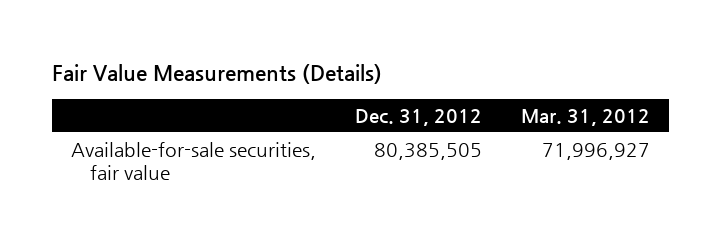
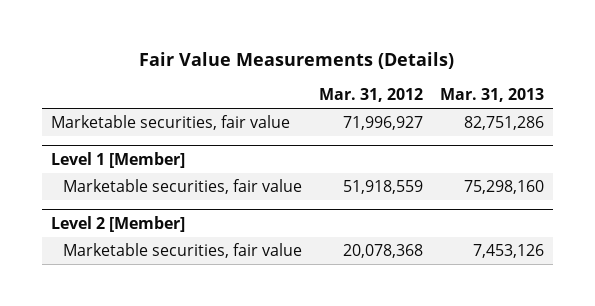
[354,108,482,126] Dec. 31, 2012 -> none
none -> [440,88,545,103] Mar. 31, 2013
[71,141,317,181] Available-for-sale securities, fair value -> [50,115,290,131] Marketable securities, fair value
none -> [50,151,185,168] Level 1 [Member]
none -> [63,179,303,195] Marketable securities, fair value
none -> [50,215,185,232] Level 2 [Member]
none -> [63,243,303,259] Marketable securities, fair value

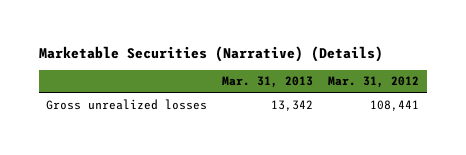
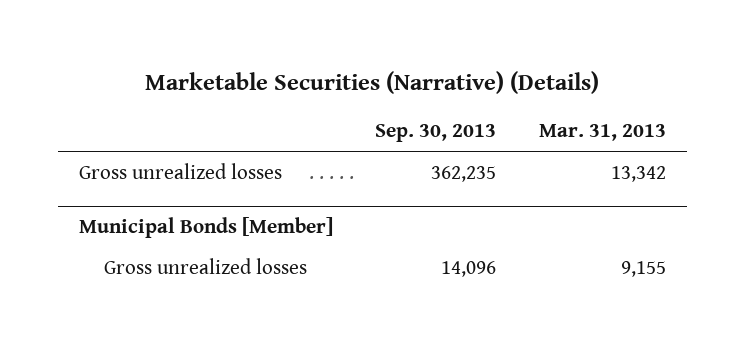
[328,76,420,89] Mar. 31, 2012 -> none
none -> [375,124,497,143] Sep. 30, 2013
none -> [79,216,334,238] Municipal Bonds [Member]
none -> [103,257,307,274] Gross unrealized losses

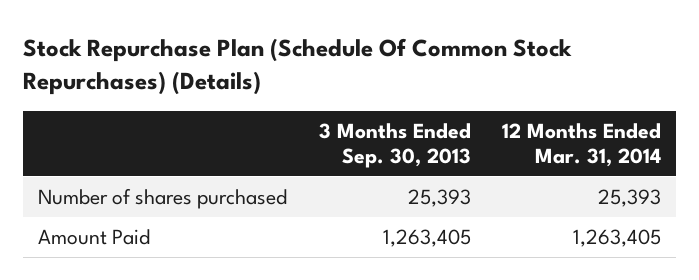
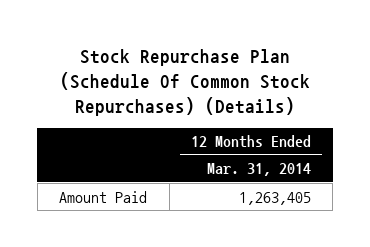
[318,122,471,168] 3 Months Ended Sep. 30, 2013 -> none
[38,187,288,209] Number of shares purchased -> none

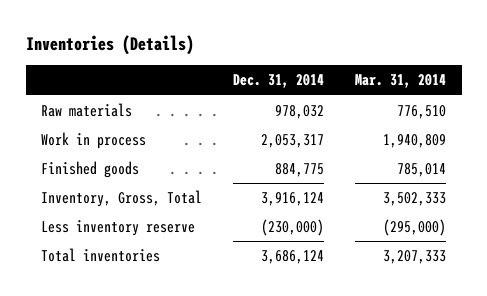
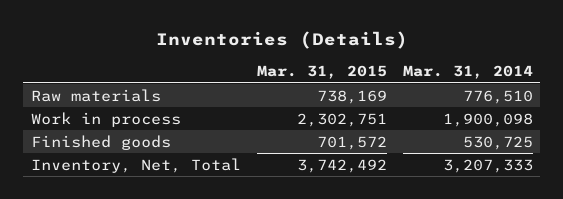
[233,74,325,89] Dec. 31, 2014 -> none
none -> [256,65,387,80] Mar. 31, 2015
[41,190,203,208] Inventory, Gross, Total -> none
[41,220,196,237] Less inventory reserve -> none
[383,134,447,149] 1,940,809 -> [442,112,533,127] 1,900,098
[397,163,447,178] 785,014 -> [462,135,533,150] 530,725
[41,248,161,263] Total inventories -> [30,157,241,173] Inventory, Net, Total

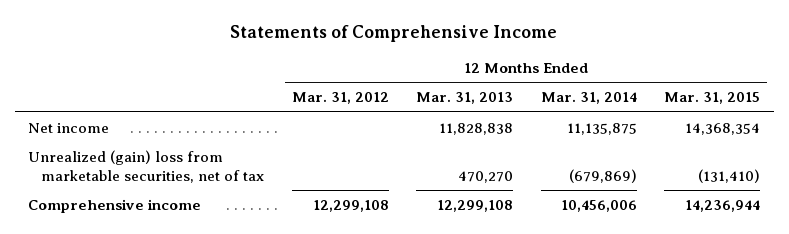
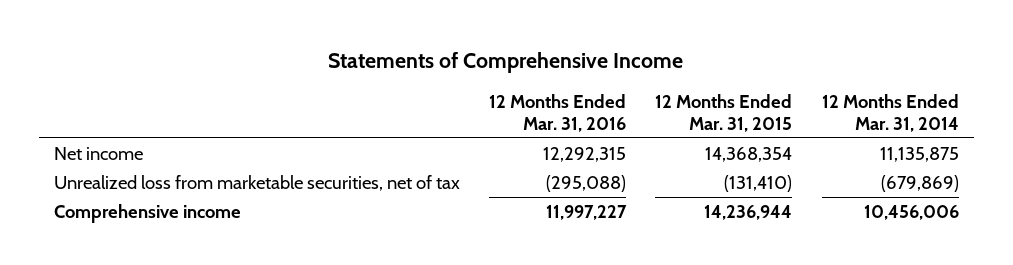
[291,92,389,105] Mar. 31, 2012 -> none
[416,92,514,105] Mar. 31, 2013 -> none
none -> [489,93,627,132] 12 Months Ended Mar. 31, 2016
[28,149,265,184] Unrealized (gain) loss from marketable securities, net of tax -> [53,175,460,192] Unrealized loss from marketable securities, net of tax

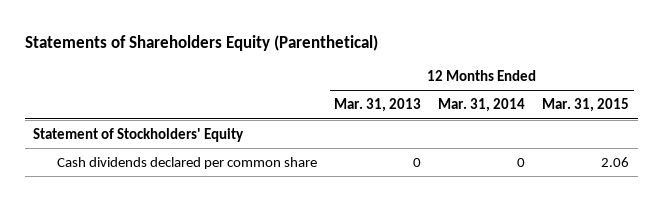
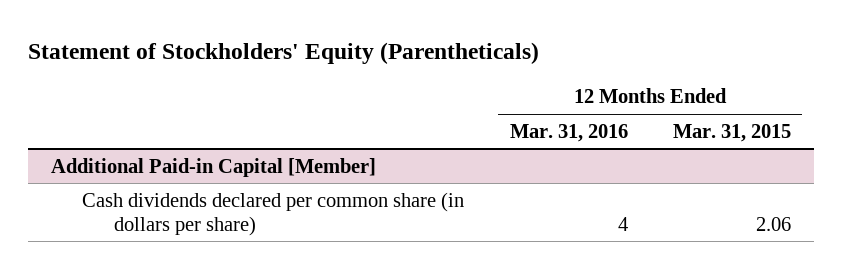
[24,34,378,51] Statements of Shareholders Equity (Parenthetical) -> [28,42,540,65] Statement of Stockholders' Equity (Parentheticals)
[333,98,421,113] Mar. 31, 2013 -> none
[438,98,526,113] Mar. 31, 2014 -> none
none -> [509,123,628,142] Mar. 31, 2016
[33,127,245,142] Statement of Stockholders' Equity -> none
none -> [50,157,376,177] Additional Paid-in Capital [Member]
[56,156,317,169] Cash dividends declared per common share -> [82,191,465,236] Cash dividends declared per common share (in dollars per share)

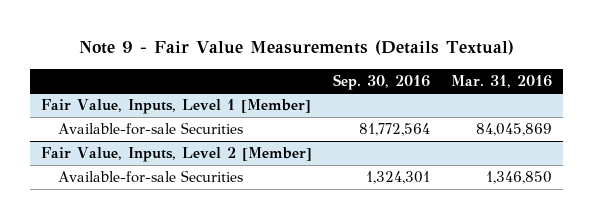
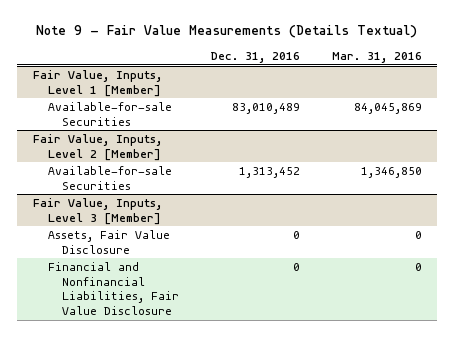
[332,73,430,90] Sep. 30, 2016 -> none
none -> [210,52,300,64] Dec. 31, 2016
none -> [32,197,162,225] Fair Value, Inputs, Level 3 [Member]
none -> [47,229,170,254] Assets, Fair Value Disclosure
none -> [47,261,180,316] Financial and Nonfinancial Liabilities, Fair Value Disclosure

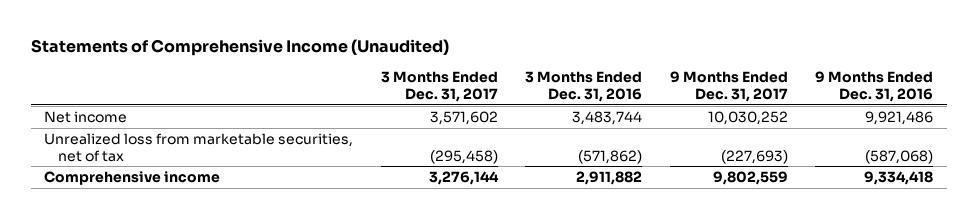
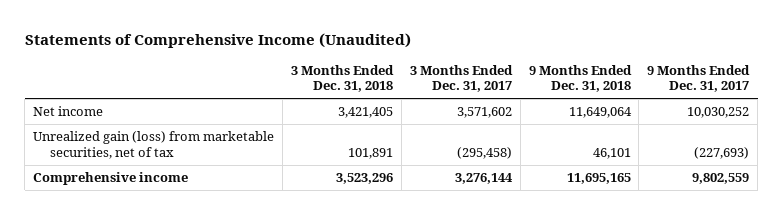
[525,71,643,102] 3 Months Ended Dec. 31, 2016 -> none
[815,71,934,102] 9 Months Ended Dec. 31, 2016 -> none
none -> [290,64,394,93] 3 Months Ended Dec. 31, 2018
none -> [528,64,632,93] 9 Months Ended Dec. 31, 2018
[44,132,354,162] Unrealized loss from marketable securities, net of tax -> [33,131,275,159] Unrealized gain (loss) from marketable securities, net of tax

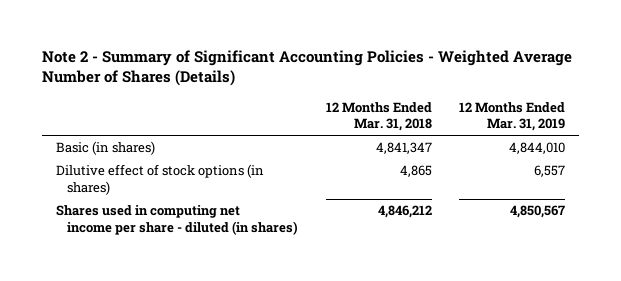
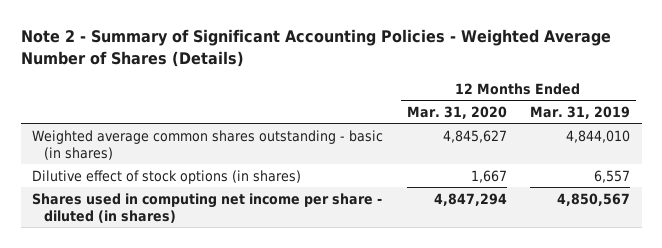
[325,101,432,132] 12 Months Ended Mar. 31, 2018 -> none
none -> [406,105,507,119] Mar. 31, 2020
[55,141,155,156] Basic (in shares) -> [32,129,384,161] Weighted average common shares outstanding - basic (in shares)

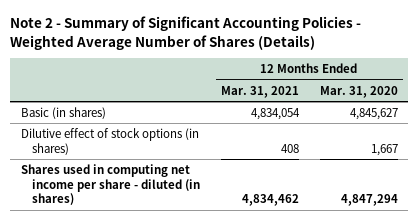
[529,105,630,119] Mar. 31, 2019 -> none
none -> [220,85,299,98] Mar. 31, 2021
[32,129,384,161] Weighted average common shares outstanding - basic (in shares) -> [20,106,106,119] Basic (in shares)

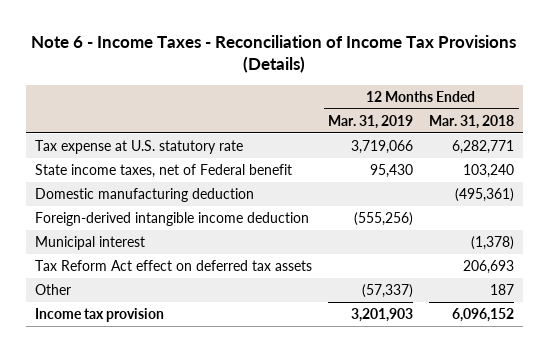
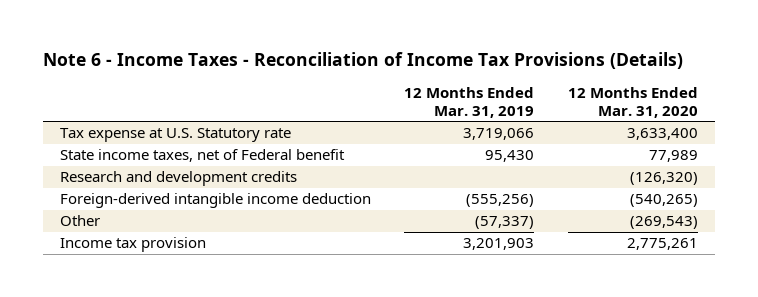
[429,114,515,129] Mar. 31, 2018 -> none
none -> [567,87,698,118] 12 Months Ended Mar. 31, 2020
[34,140,243,155] Tax expense at U.S. statutory rate -> [59,128,291,143] Tax expense at U.S. Statutory rate
[34,188,254,203] Domestic manufacturing deduction -> none
none -> [59,171,297,187] Research and development credits
[34,236,145,251] Municipal interest -> none
[34,260,312,272] Tax Reform Act effect on deferred tax assets -> none

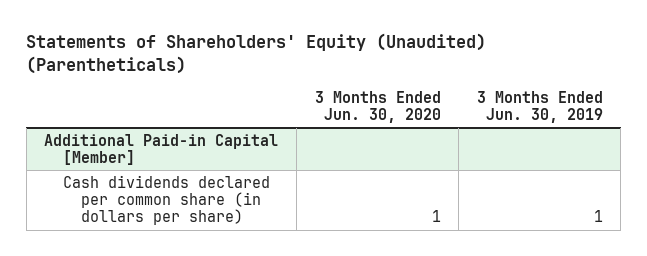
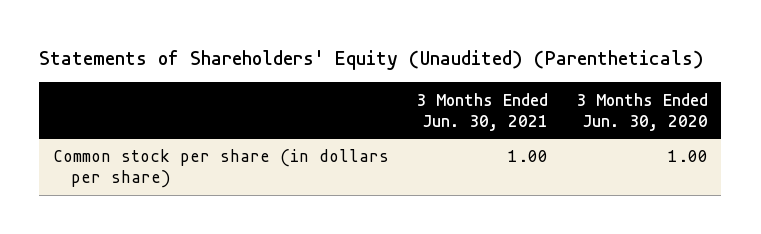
[476,90,603,124] 3 Months Ended Jun. 30, 2019 -> none
none -> [416,92,549,131] 3 Months Ended Jun. 30, 2021
[44,133,279,165] Additional Paid-in Capital [Member] -> none
[62,174,270,226] Cash dividends declared per common share (in dollars per share) -> [52,149,389,189] Common stock per share (in dollars per share)
[431,210,441,223] 1 -> [667,150,708,163] 1.00

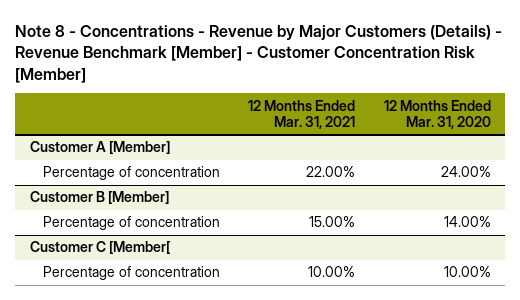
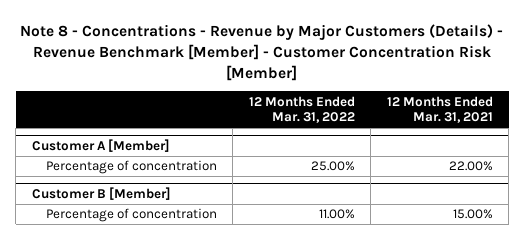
[383,99,491,130] 12 Months Ended Mar. 31, 2020 -> none
none -> [248,95,355,124] 12 Months Ended Mar. 31, 2022
[29,241,170,255] Customer C [Member[ -> none
[43,266,221,281] Percentage of concentration -> none

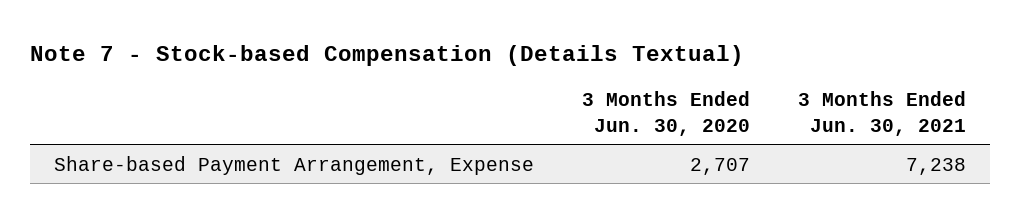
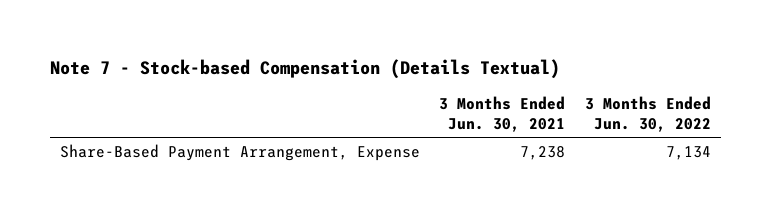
[582,91,751,136] 3 Months Ended Jun. 30, 2020 -> none
none -> [585,95,712,132] 3 Months Ended Jun. 30, 2022
[54,155,535,175] Share-based Payment Arrangement, Expense -> [59,144,420,162] Share-Based Payment Arrangement, Expense

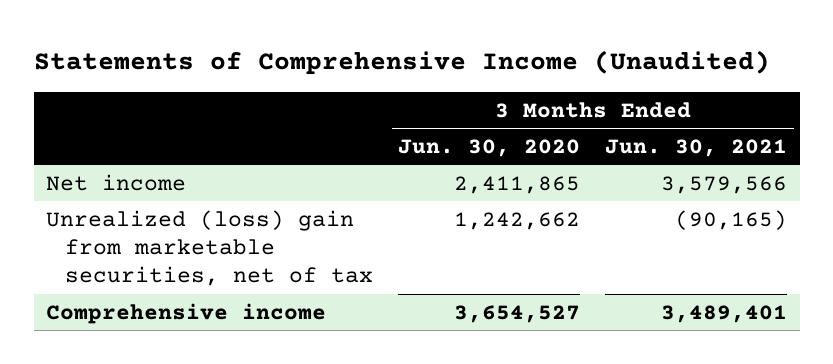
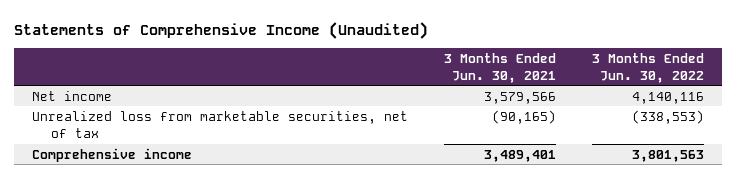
[398,138,581,157] Jun. 30, 2020 -> none
none -> [592,52,705,83] 3 Months Ended Jun. 30, 2022
[46,209,373,287] Unrealized (loss) gain from marketable securities, net of tax -> [32,110,409,139] Unrealized loss from marketable securities, net of tax

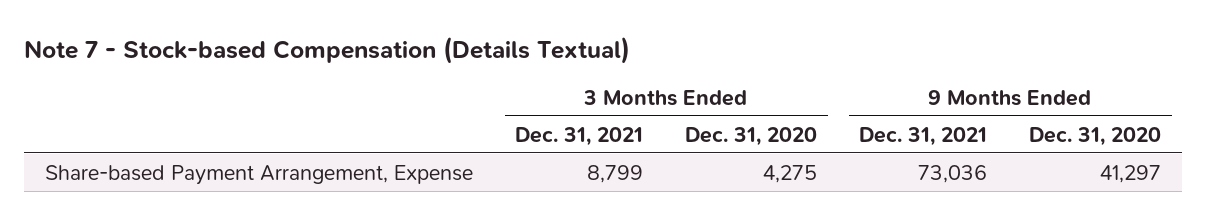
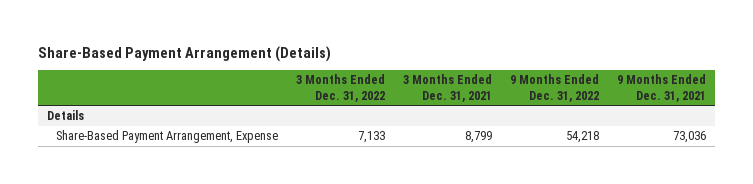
[24,35,631,64] Note 7 - Stock-based Compensation (Details Textual) -> [38,45,332,62] Share-Based Payment Arrangement (Details)
[685,126,818,146] Dec. 31, 2020 -> none
[1029,126,1162,146] Dec. 31, 2020 -> none
none -> [295,74,385,102] 3 Months Ended Dec. 31, 2022
none -> [509,74,599,102] 9 Months Ended Dec. 31, 2022
none -> [47,110,85,121] Details
[45,164,474,185] Share-based Payment Arrangement, Expense -> [55,130,278,144] Share-Based Payment Arrangement, Expense

